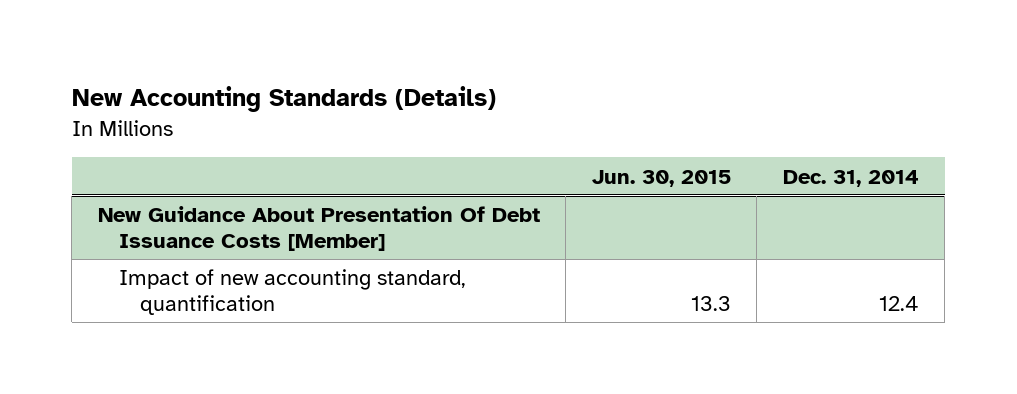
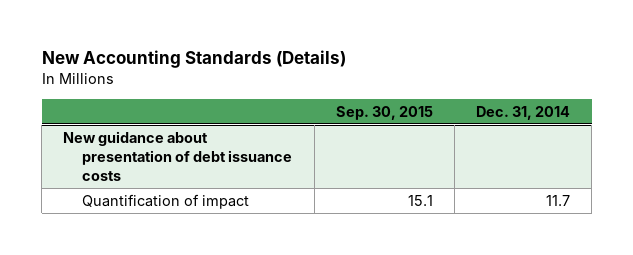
[591,169,731,187] Jun. 30, 2015 -> none
none -> [335,105,433,120] Sep. 30, 2015
[97,206,540,251] New Guidance About Presentation Of Debt Issuance Costs [Member] -> [63,130,293,181] New guidance about presentation of debt issuance costs
[119,269,467,315] Impact of new accounting standard, quantification -> [82,193,250,209] Quantification of impact
[878,295,919,311] 12.4 -> [545,194,570,206] 11.7

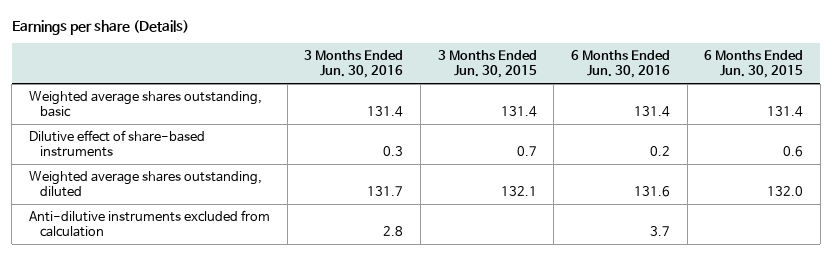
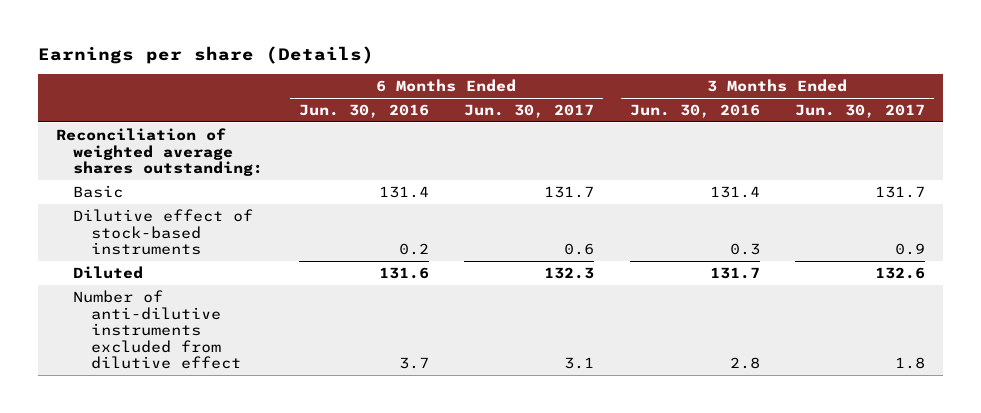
[437,50,537,79] 3 Months Ended Jun. 30, 2015 -> none
[704,50,804,79] 6 Months Ended Jun. 30, 2015 -> none
none -> [464,104,595,119] Jun. 30, 2017
none -> [795,104,926,119] Jun. 30, 2017
none -> [55,127,264,177] Reconciliation of weighted average shares outstanding:
[29,90,263,118] Weighted average shares outstanding, basic -> [73,184,124,198] Basic
[29,129,206,158] Dilutive effect of share-based instruments -> [73,208,254,256] Dilutive effect of stock-based instruments
[29,170,263,198] Weighted average shares outstanding, diluted -> [73,265,144,279] Diluted
[29,209,271,238] Anti-dilutive instruments excluded from calculation -> [73,289,241,370] Number of anti-dilutive instruments excluded from dilutive effect

